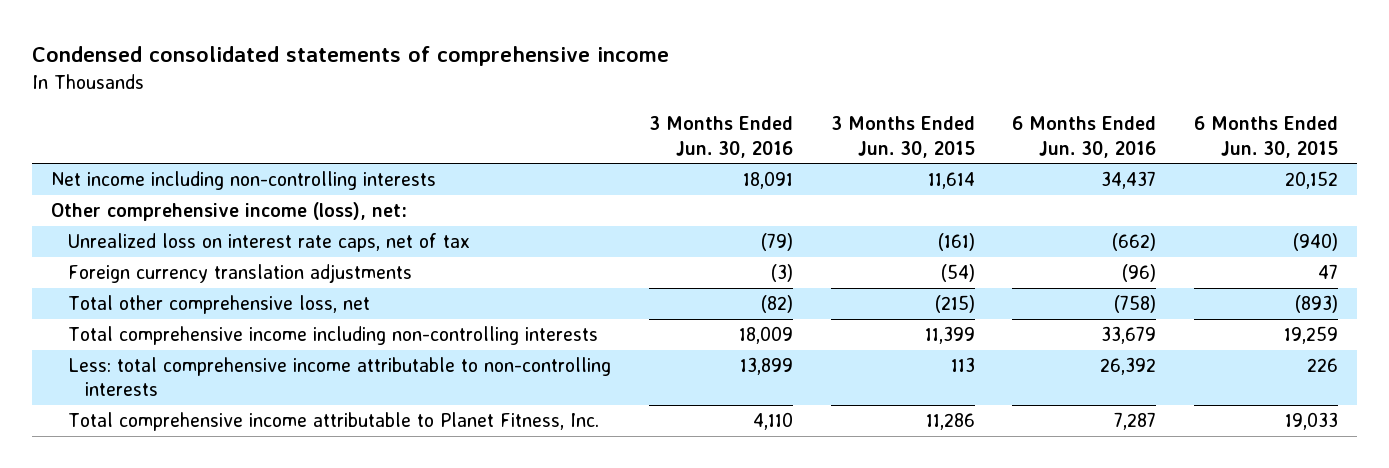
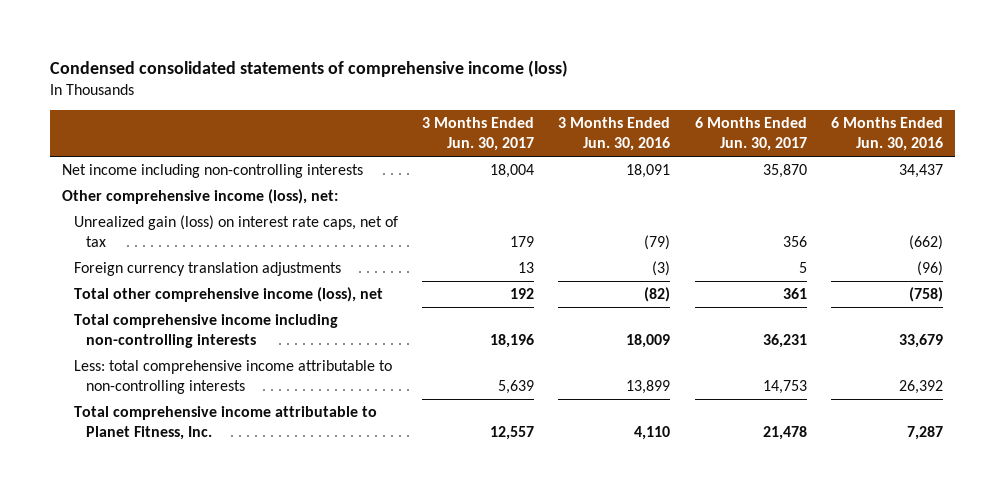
[31,46,669,67] Condensed consolidated statements of comprehensive income -> [49,59,568,77] Condensed consolidated statements of comprehensive income (loss)
[830,116,975,158] 3 Months Ended Jun. 30, 2015 -> none
[1194,116,1339,158] 6 Months Ended Jun. 30, 2015 -> none
none -> [422,117,535,152] 3 Months Ended Jun. 30, 2017
none -> [694,117,807,152] 6 Months Ended Jun. 30, 2017
[67,233,470,253] Unrealized loss on interest rate caps, net of tax -> [74,215,399,248] Unrealized gain (loss) on interest rate caps, net of tax
[67,295,370,315] Total other comprehensive loss, net -> [74,287,384,303] Total other comprehensive income (loss), net

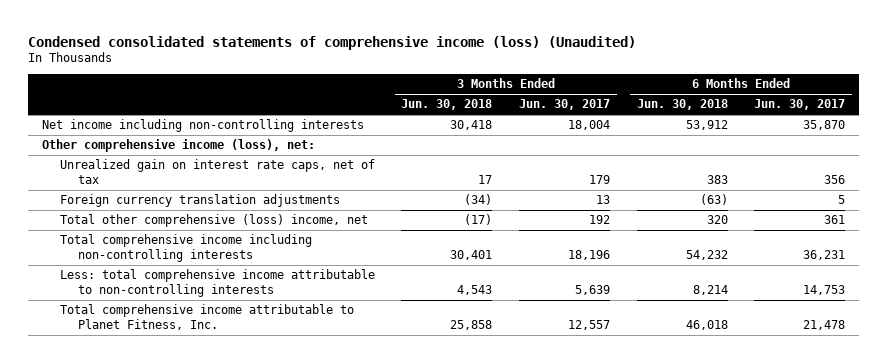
[49,59,568,77] Condensed consolidated statements of comprehensive income (loss) -> [28,35,637,50] Condensed consolidated statements of comprehensive income (loss) (Unaudited)
[558,117,671,152] 3 Months Ended Jun. 30, 2016 -> none
[830,117,943,152] 6 Months Ended Jun. 30, 2016 -> none
none -> [401,99,493,111] Jun. 30, 2018
none -> [636,99,728,111] Jun. 30, 2018
[74,215,399,248] Unrealized gain (loss) on interest rate caps, net of tax -> [59,159,375,185] Unrealized gain on interest rate caps, net of tax
[74,287,384,303] Total other comprehensive income (loss), net -> [59,214,368,228] Total other comprehensive (loss) income, net

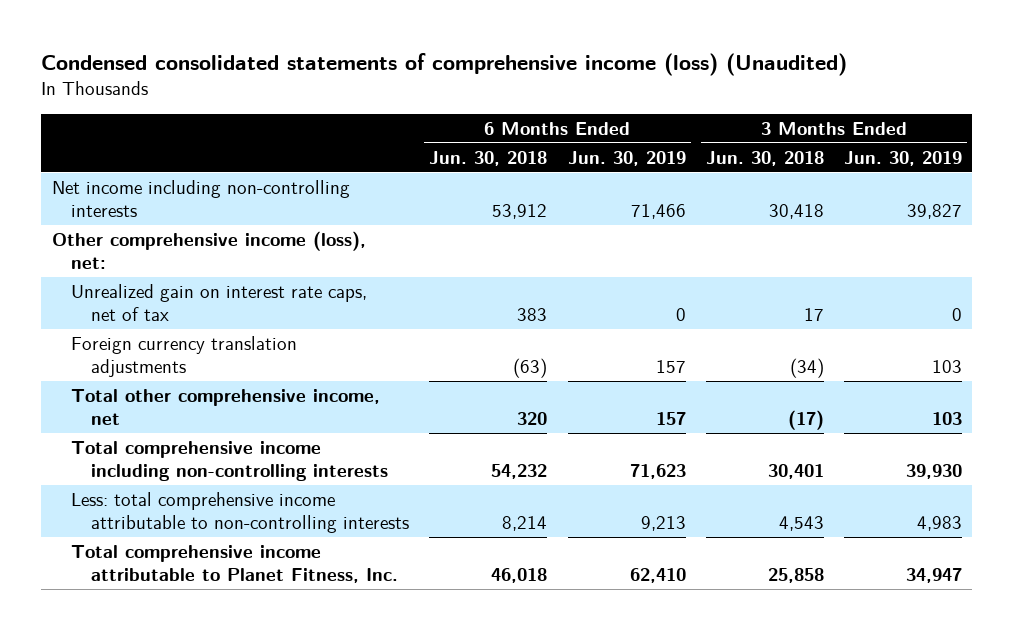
[519,99,611,111] Jun. 30, 2017 -> none
[754,99,846,111] Jun. 30, 2017 -> none
none -> [567,150,686,166] Jun. 30, 2019
none -> [844,150,963,166] Jun. 30, 2019
[59,214,368,228] Total other comprehensive (loss) income, net -> [71,388,381,425] Total other comprehensive income, net

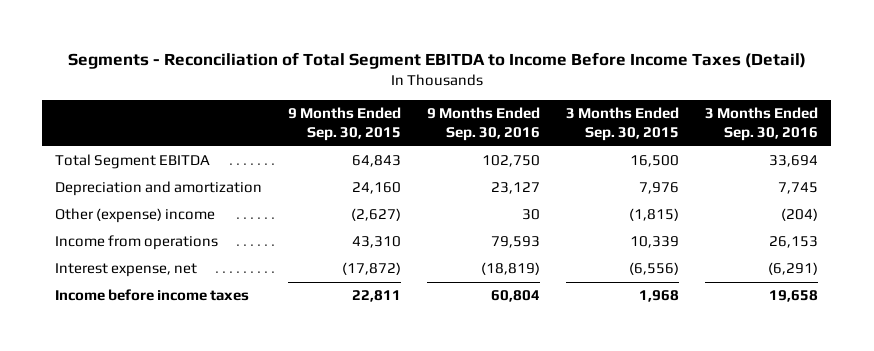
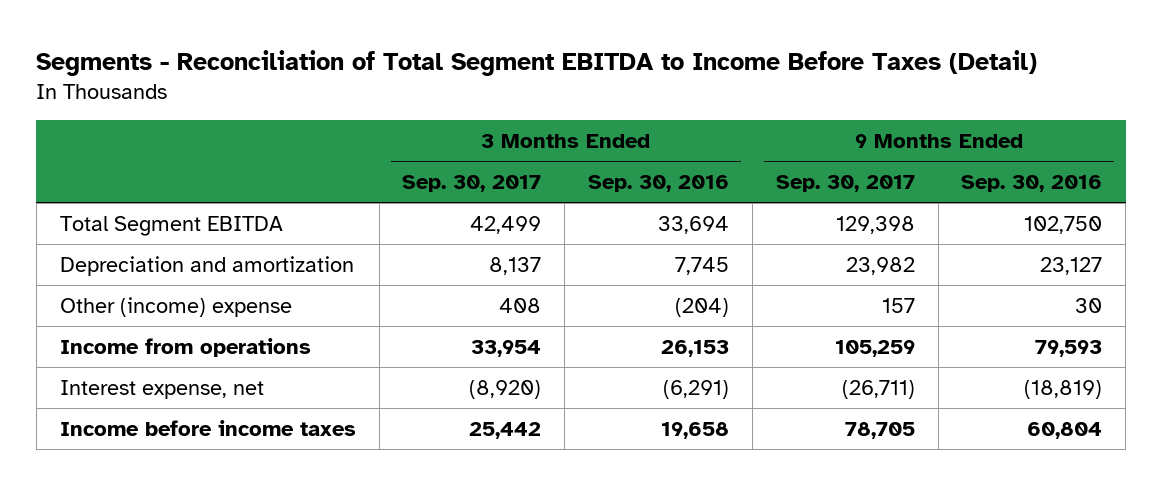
[67,52,806,70] Segments - Reconciliation of Total Segment EBITDA to Income Before Income Taxes (Detail) -> [36,49,1038,76] Segments - Reconciliation of Total Segment EBITDA to Income Before Taxes (Detail)
[288,107,402,142] 9 Months Ended Sep. 30, 2015 -> none
[566,107,680,142] 3 Months Ended Sep. 30, 2015 -> none
none -> [402,175,542,193] Sep. 30, 2017
none -> [775,175,915,193] Sep. 30, 2017
[55,208,216,224] Other (expense) income -> [59,296,292,317] Other (income) expense

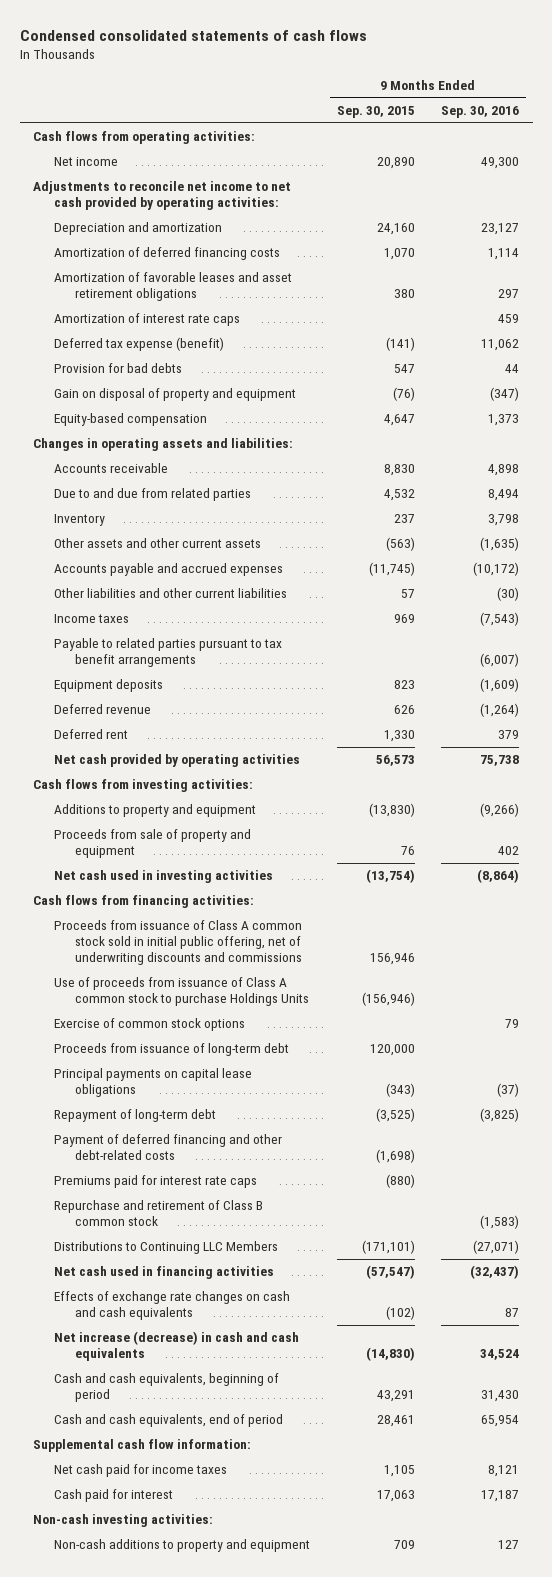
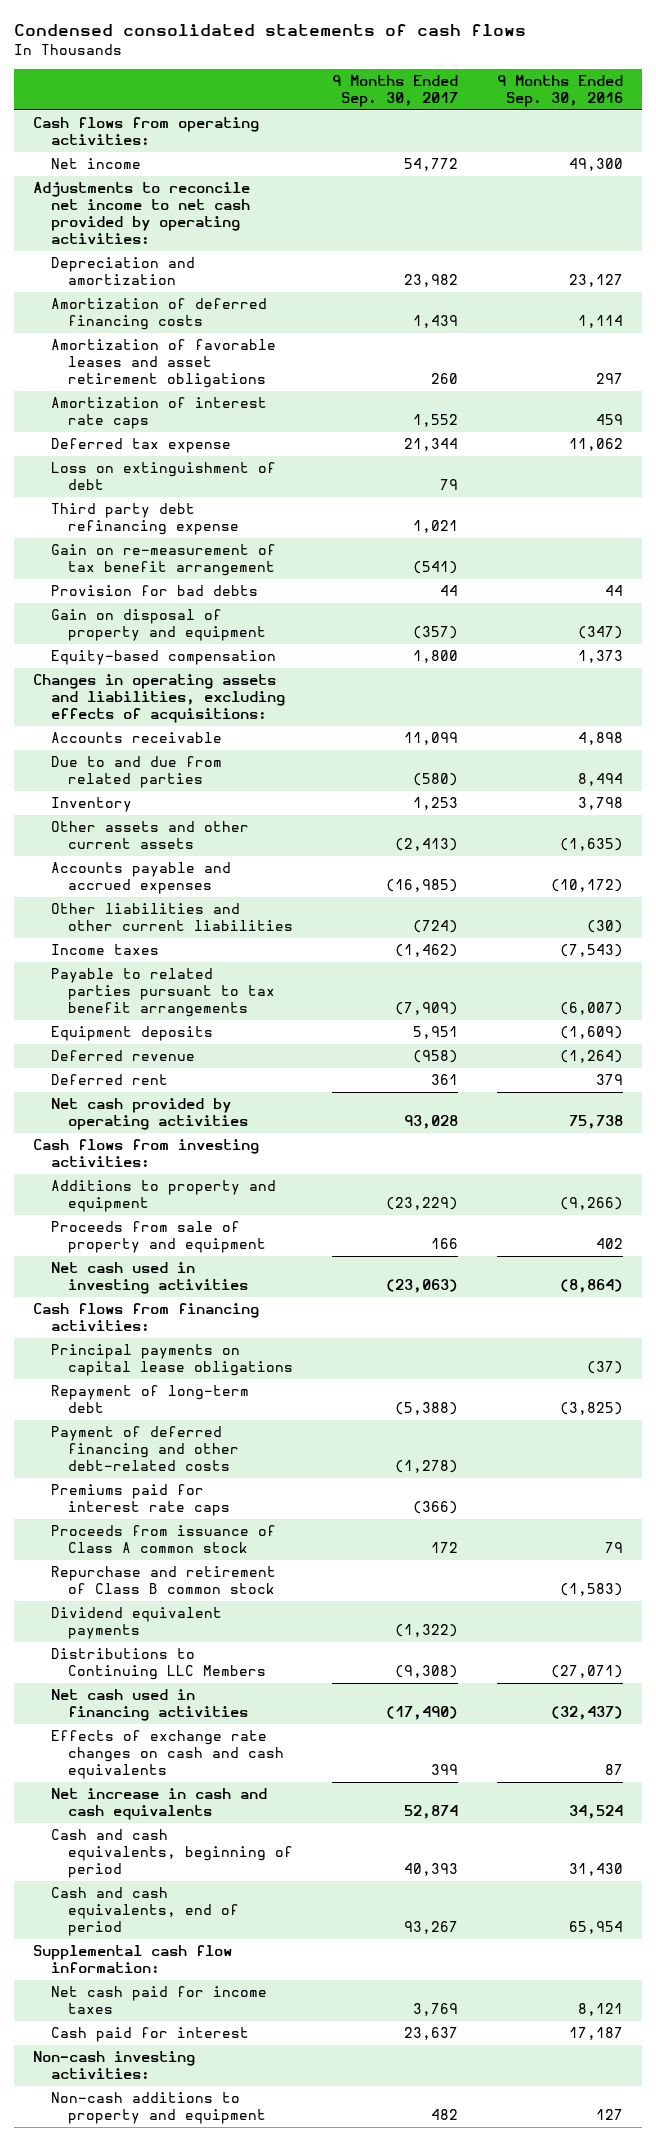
[336,105,415,118] Sep. 30, 2015 -> none
none -> [331,75,458,108] 9 Months Ended Sep. 30, 2017
[54,337,225,352] Deferred tax expense (benefit) -> [50,438,231,454] Deferred tax expense
none -> [50,462,276,491] Loss on extinguishment of debt
none -> [50,503,239,536] Third party debt refinancing expense
none -> [50,544,276,577] Gain on re-measurement of tax benefit arrangement
[33,438,294,452] Changes in operating assets and liabilities: -> [33,674,285,724] Changes in operating assets and liabilities, excluding effects of acquisitions:
[54,920,303,965] Proceeds from issuance of Class A common stock sold in initial public offering, net of underwriting discounts and commissions -> none
[54,977,310,1007] Use of proceeds from issuance of Class A common stock to purchase Holdings Units -> none
[54,1018,246,1032] Exercise of common stock options -> none
[54,1043,290,1057] Proceeds from issuance of long-term debt -> none
none -> [50,1525,276,1554] Proceeds from issuance of Class A common stock
none -> [50,1607,222,1640] Dividend equivalent payments
[54,1331,300,1362] Net increase (decrease) in cash and cash equivalents -> [50,1788,267,1821] Net increase in cash and cash equivalents

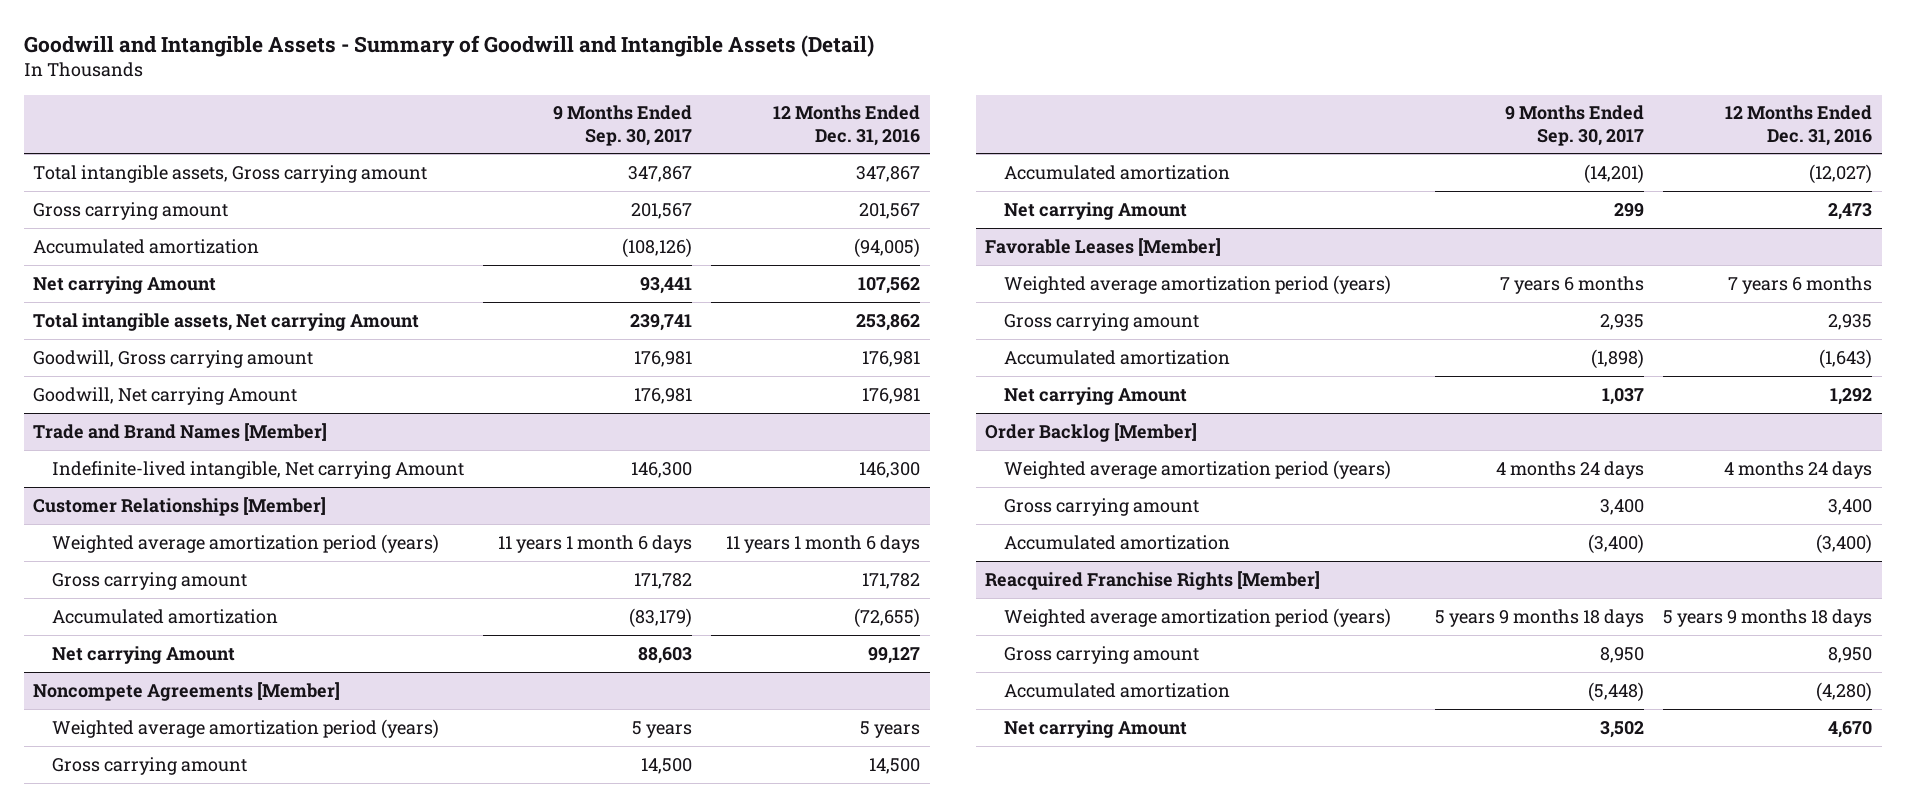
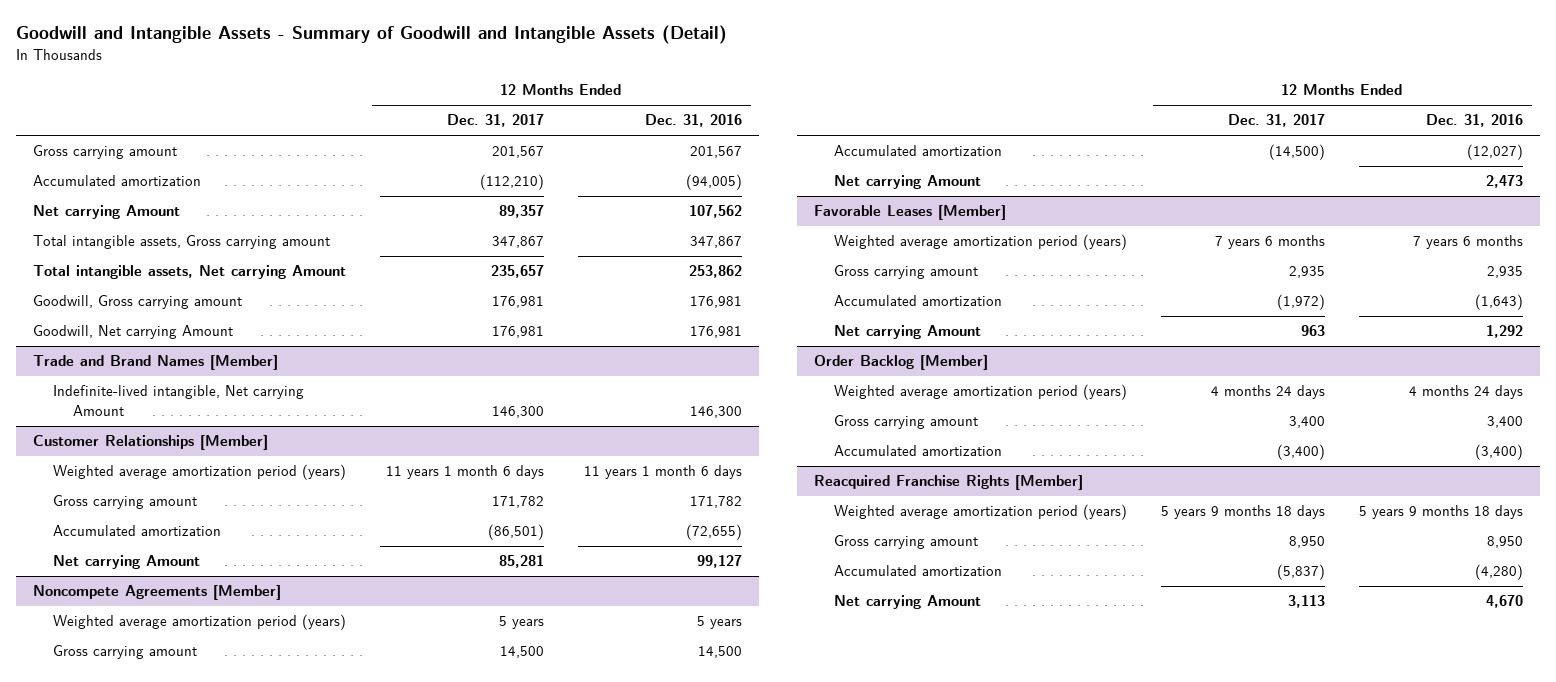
[553,105,693,146] 9 Months Ended Sep. 30, 2017 -> none
none -> [447,114,545,128] Dec. 31, 2017
[33,164,428,183] Total intangible assets, Gross carrying amount -> [32,235,330,250] Total intangible assets, Gross carrying amount

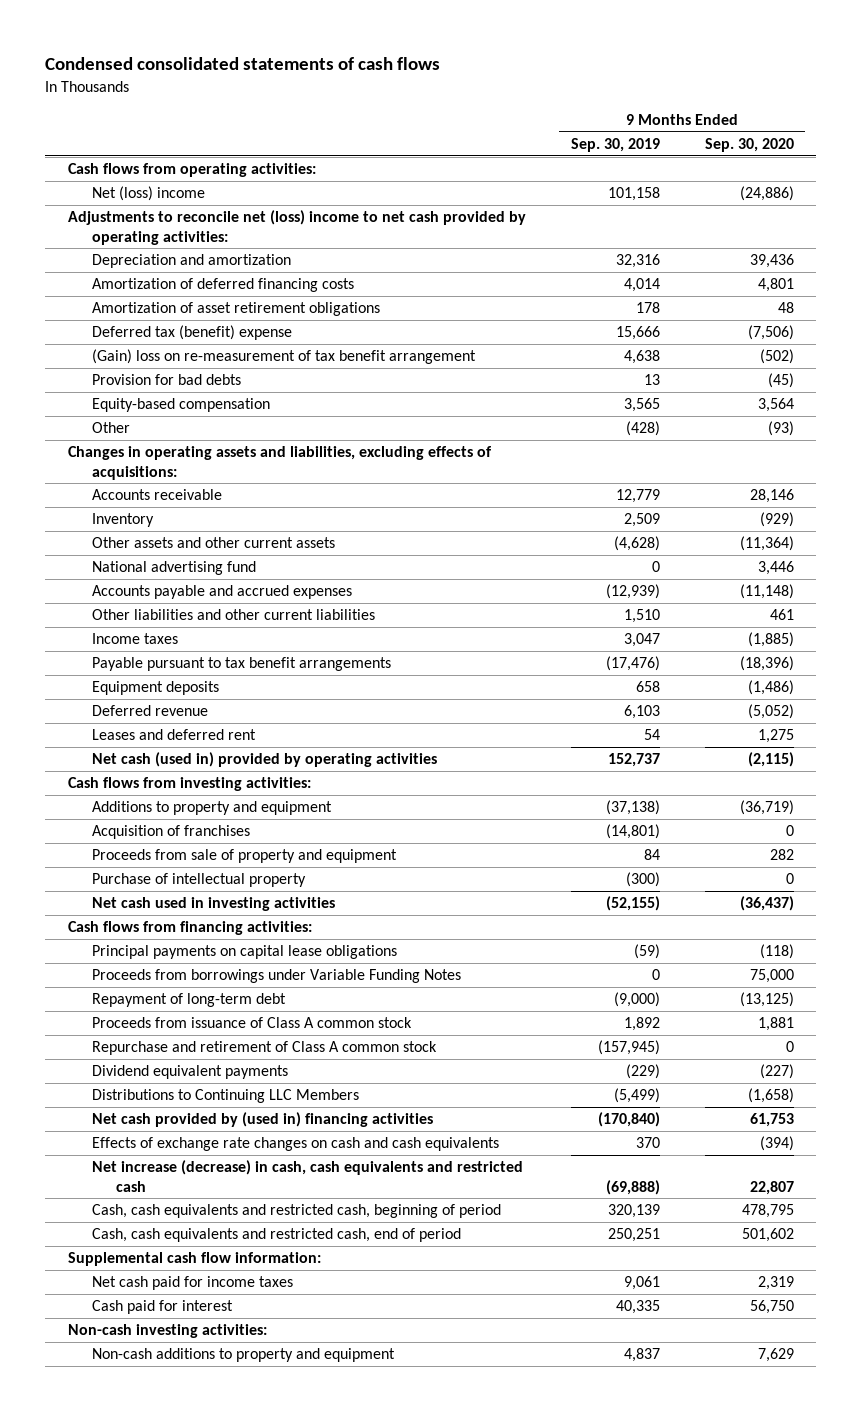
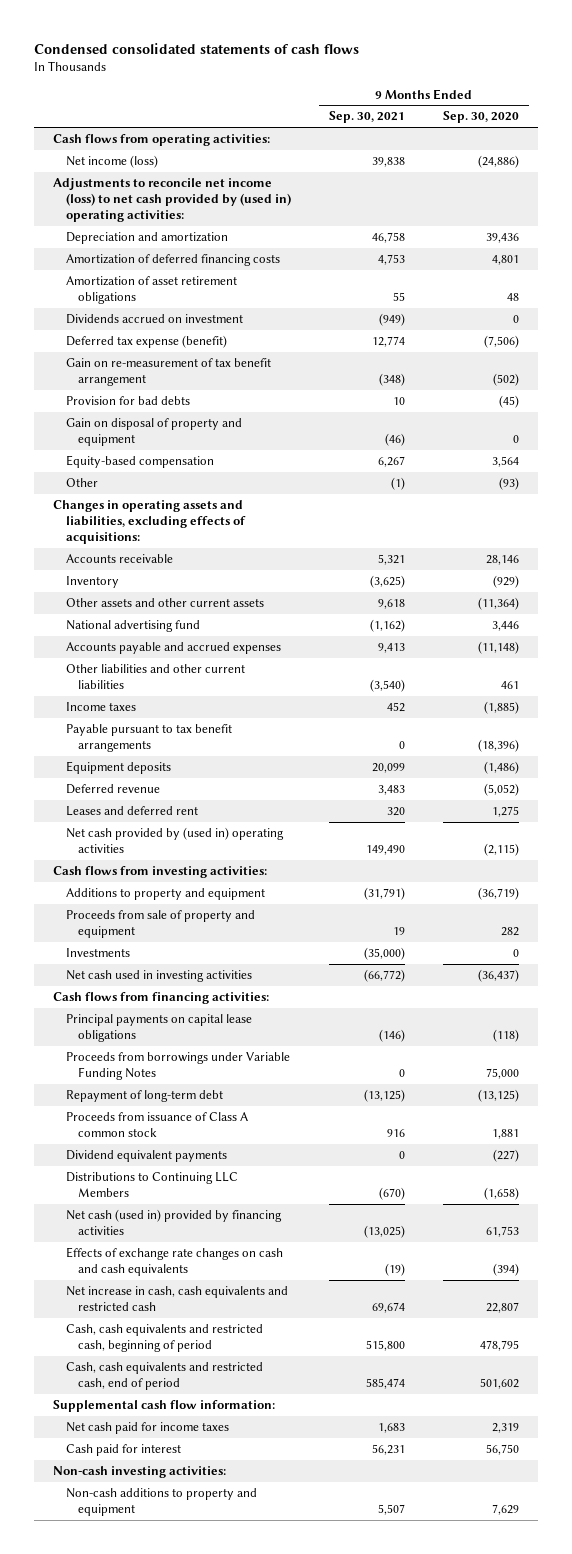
[570,138,660,153] Sep. 30, 2019 -> none
none -> [328,111,405,124] Sep. 30, 2021
[91,186,205,202] Net (loss) income -> [65,155,158,169] Net income (loss)
[67,210,526,245] Adjustments to reconcile net (loss) income to net cash provided by operating activities: -> [53,178,291,222] Adjustments to reconcile net income (loss) to net cash provided by (used in) operating activities:
none -> [65,314,243,325] Dividends accrued on investment
[91,325,292,341] Deferred tax (benefit) expense -> [65,335,227,349] Deferred tax expense (benefit)
[91,349,476,365] (Gain) loss on re-measurement of tax benefit arrangement -> [65,358,271,386] Gain on re-measurement of tax benefit arrangement
none -> [65,418,242,446] Gain on disposal of property and equipment
[91,752,437,768] Net cash (used in) provided by operating activities -> [65,827,284,853] Net cash provided by (used in) operating activities
[91,825,250,840] Acquisition of franchises -> none
[91,873,306,888] Purchase of intellectual property -> none
none -> [65,948,130,958] Investments
[91,1041,437,1056] Repurchase and retirement of Class A common stock -> none
[91,1112,433,1128] Net cash provided by (used in) financing activities -> [65,1209,282,1235] Net cash (used in) provided by financing activities
[91,1160,523,1192] Net increase (decrease) in cash, cash equivalents and restricted cash -> [65,1286,288,1311] Net increase in cash, cash equivalents and restricted cash

